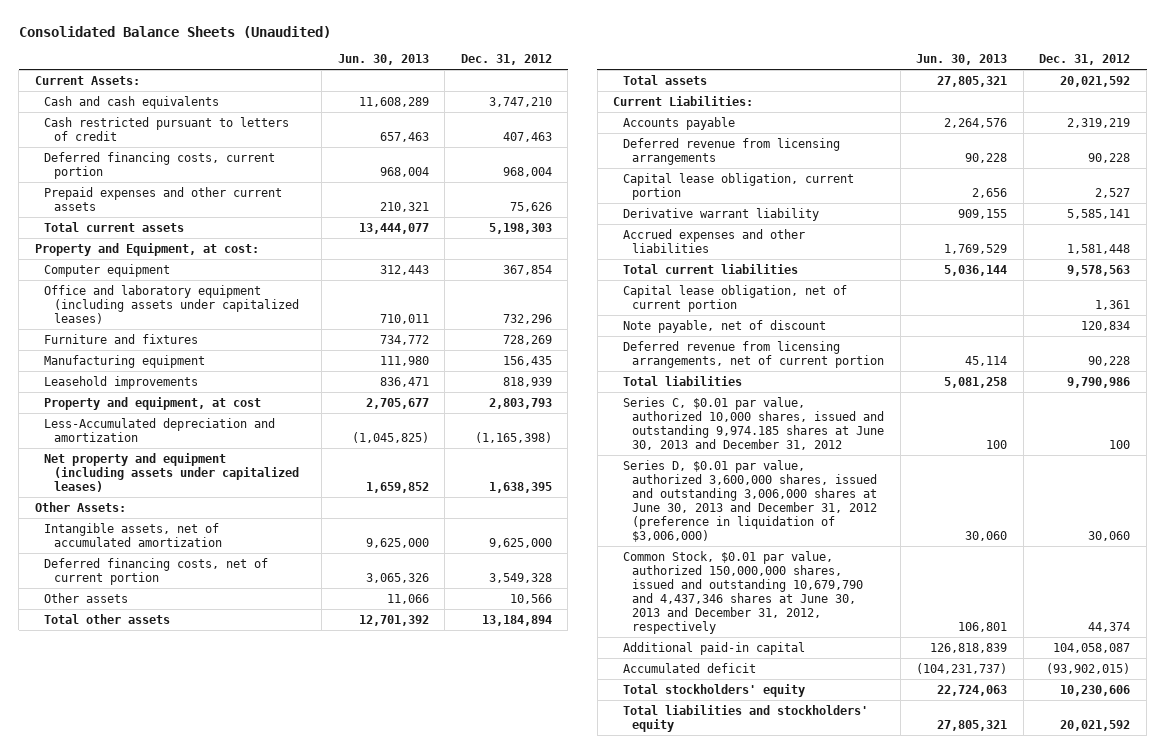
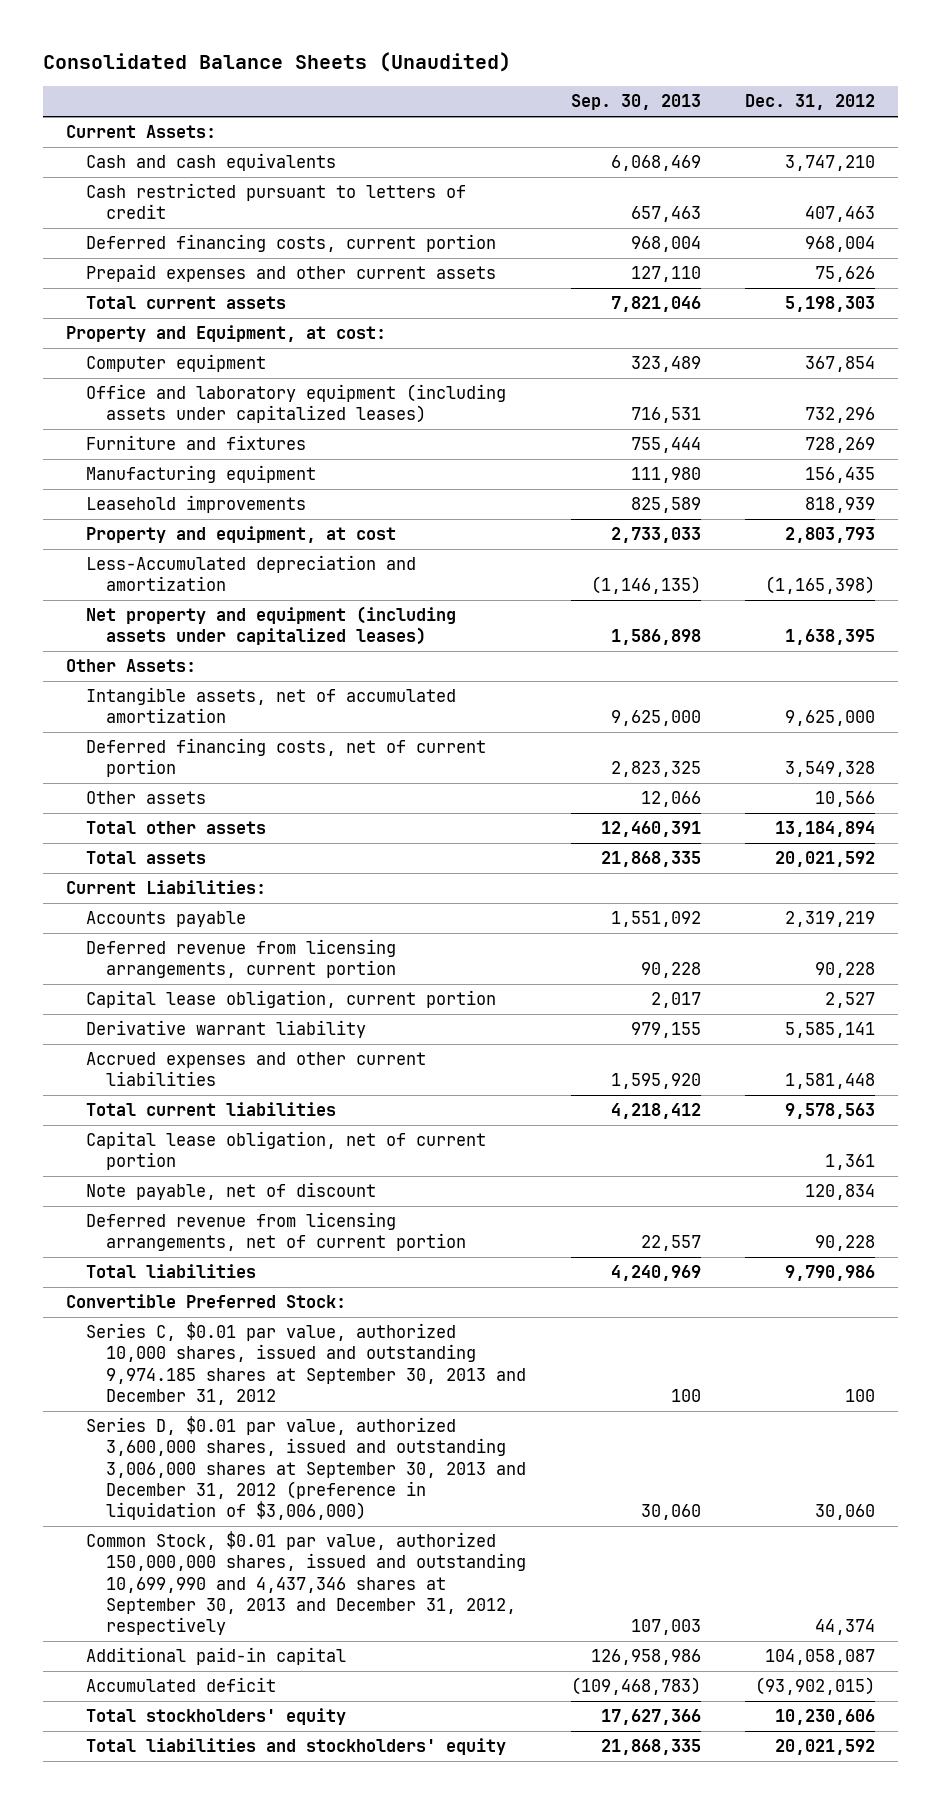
[337,53,429,65] Jun. 30, 2013 -> none
none -> [570,94,701,111] Sep. 30, 2013
[622,137,840,165] Deferred revenue from licensing arrangements -> [85,939,397,979] Deferred revenue from licensing arrangements, current portion
[622,228,805,253] Accrued expenses and other liabilities -> [85,1052,426,1087] Accrued expenses and other current liabilities
none -> [65,1294,346,1309] Convertible Preferred Stock:
[622,396,885,450] Series C, $0.01 par value, authorized 10,000 shares, issued and outstanding 9,974.185 shares at June 30, 2013 and December 31, 2012 -> [85,1322,527,1405] Series C, $0.01 par value, authorized 10,000 shares, issued and outstanding 9,974.185 shares at September 30, 2013 and December 31, 2012
[622,459,878,542] Series D, $0.01 par value, authorized 3,600,000 shares, issued and outstanding 3,006,000 shares at June 30, 2013 and December 31, 2012 (preference in liquidation of $3,006,000) -> [85,1416,527,1520] Series D, $0.01 par value, authorized 3,600,000 shares, issued and outstanding 3,006,000 shares at September 30, 2013 and December 31, 2012 (preference in liquidation of $3,006,000)
[622,550,864,634] Common Stock, $0.01 par value, authorized 150,000,000 shares, issued and outstanding 10,679,790 and 4,437,346 shares at June 30, 2013 and December 31, 2012, respectively -> [85,1531,527,1635] Common Stock, $0.01 par value, authorized 150,000,000 shares, issued and outstanding 10,699,990 and 4,437,346 shares at September 30, 2013 and December 31, 2012, respectively

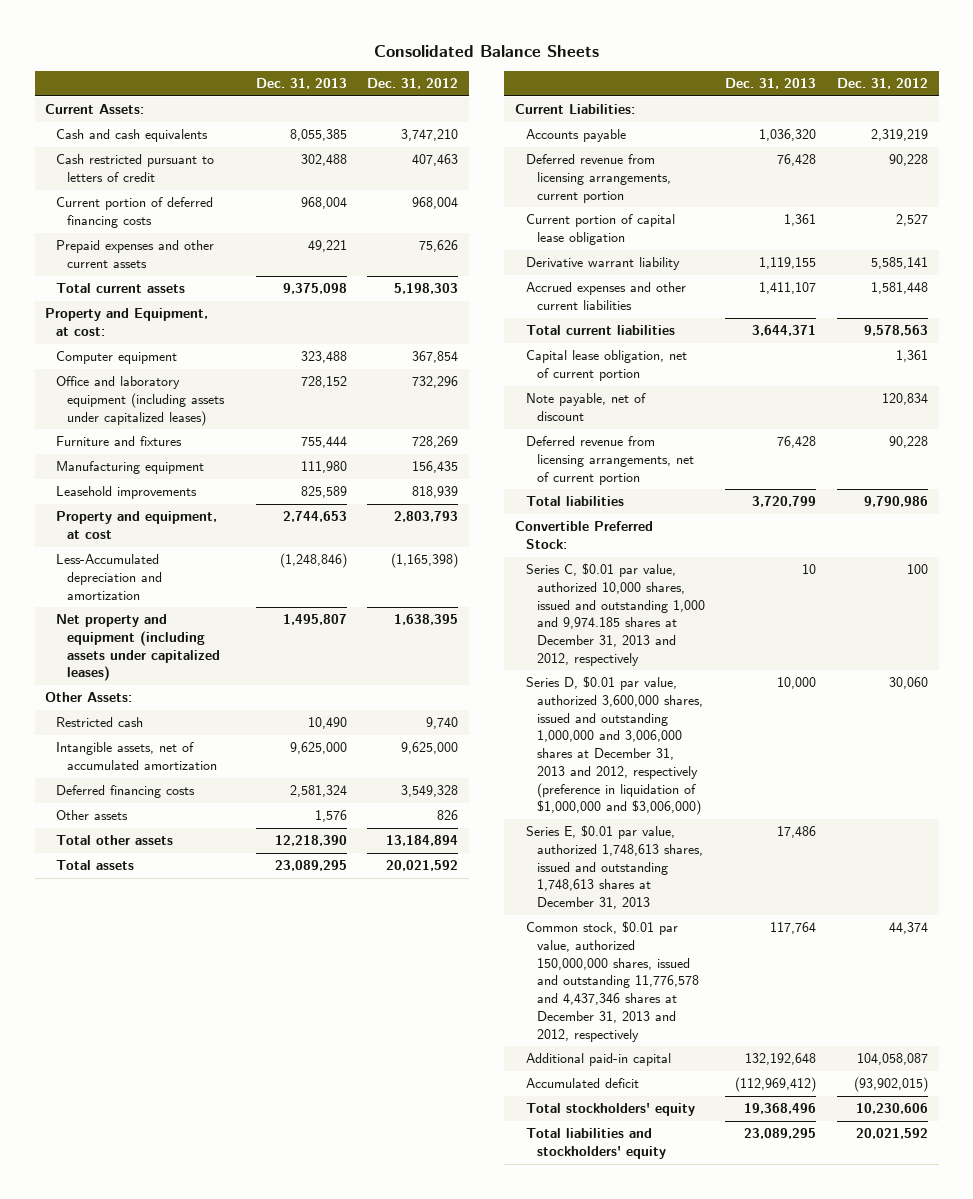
[43,52,512,73] Consolidated Balance Sheets (Unaudited) -> [373,44,599,57] Consolidated Balance Sheets
[570,94,701,111] Sep. 30, 2013 -> none
none -> [255,78,347,90] Dec. 31, 2013
[85,234,496,253] Deferred financing costs, current portion -> [55,197,213,229] Current portion of deferred financing costs
none -> [55,717,143,728] Restricted cash
[85,738,486,778] Deferred financing costs, net of current portion -> [55,785,195,799] Deferred financing costs
[815,791,876,808] 10,566 -> [437,810,459,821] 826
[85,990,496,1009] Capital lease obligation, current portion -> [525,214,675,246] Current portion of capital lease obligation
[85,1322,527,1405] Series C, $0.01 par value, authorized 10,000 shares, issued and outstanding 9,974.185 shares at September 30, 2013 and December 31, 2012 -> [525,563,705,666] Series C, $0.01 par value, authorized 10,000 shares, issued and outstanding 1,000 and 9,974.185 shares at December 31, 2013 and 2012, respectively
[85,1416,527,1520] Series D, $0.01 par value, authorized 3,600,000 shares, issued and outstanding 3,006,000 shares at September 30, 2013 and December 31, 2012 (preference in liquidation of $3,006,000) -> [525,676,703,816] Series D, $0.01 par value, authorized 3,600,000 shares, issued and outstanding 1,000,000 and 3,006,000 shares at December 31, 2013 and 2012, respectively (preference in liquidation of $1,000,000 and $3,006,000)
none -> [525,825,703,910] Series E, $0.01 par value, authorized 1,748,613 shares, issued and outstanding 1,748,613 shares at December 31, 2013
[85,1531,527,1635] Common Stock, $0.01 par value, authorized 150,000,000 shares, issued and outstanding 10,699,990 and 4,437,346 shares at September 30, 2013 and December 31, 2012, respectively -> [525,921,699,1042] Common stock, $0.01 par value, authorized 150,000,000 shares, issued and outstanding 11,776,578 and 4,437,346 shares at December 31, 2013 and 2012, respectively

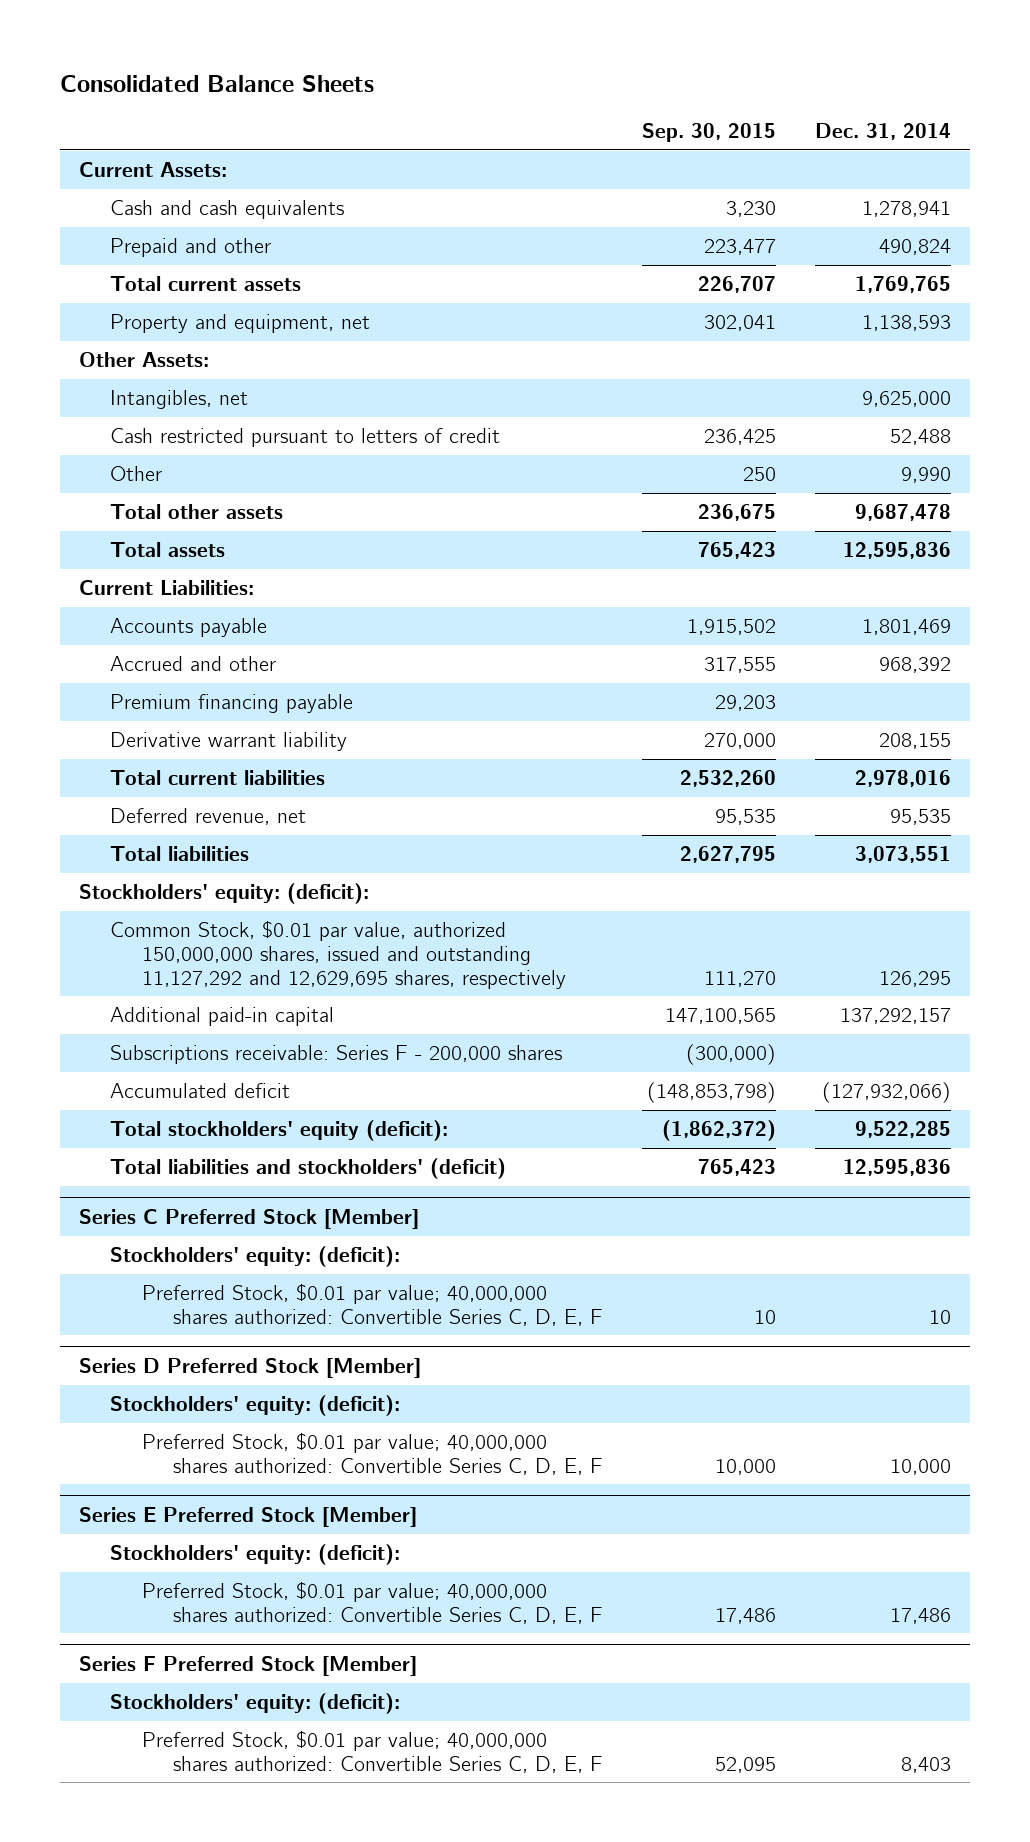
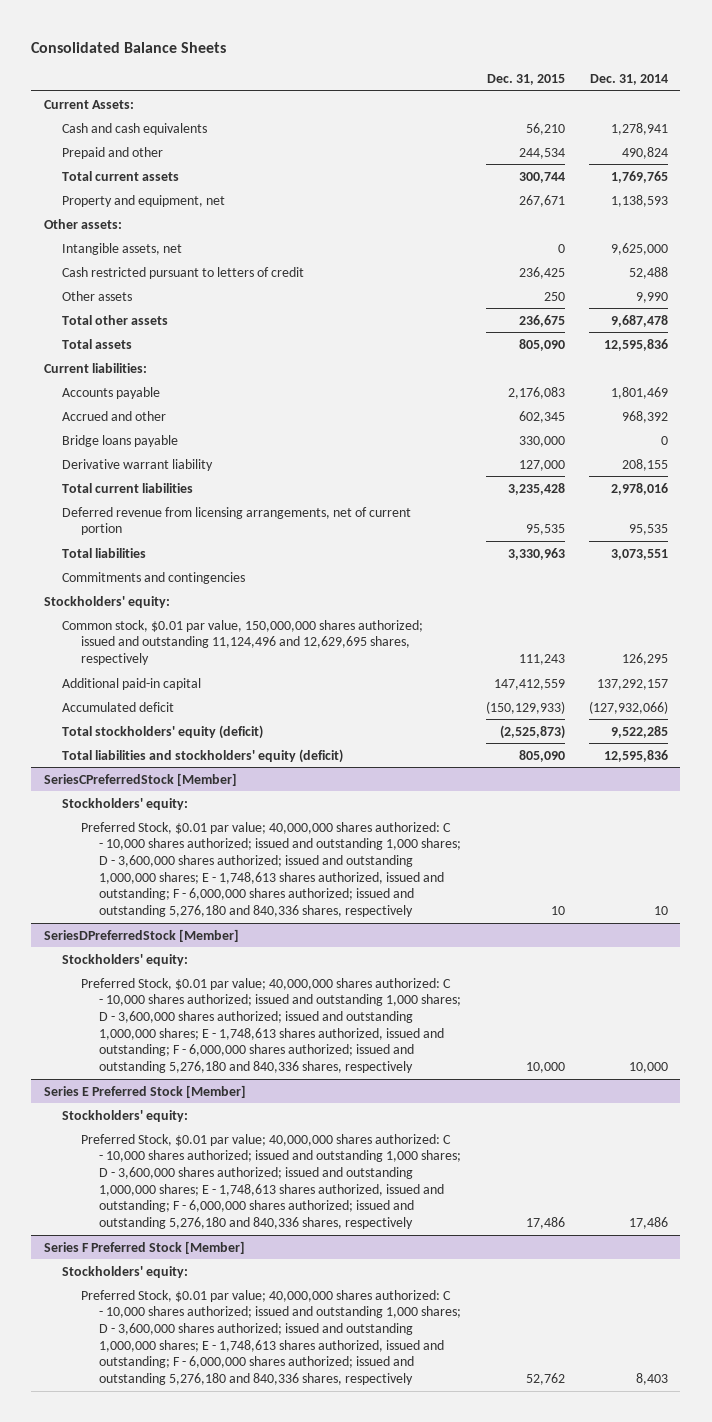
[642,123,777,143] Sep. 30, 2015 -> none
none -> [486,74,565,86] Dec. 31, 2015
[78,351,209,367] Other Assets: -> [43,218,122,229] Other assets:
[110,389,249,409] Intangibles, net -> [62,242,183,255] Intangible assets, net
[110,465,163,481] Other -> [62,290,133,301] Other assets
[78,579,254,595] Current Liabilities: -> [43,362,147,373] Current liabilities:
[110,693,354,713] Premium financing payable -> none
none -> [62,434,179,447] Bridge loans payable
[110,807,307,825] Deferred revenue, net -> [62,506,412,536] Deferred revenue from licensing arrangements, net of current portion
none -> [62,571,246,584] Commitments and contingencies
[78,882,369,904] Stockholders' equity: (deficit): -> [43,595,170,608] Stockholders' equity:
[110,919,566,989] Common Stock, $0.01 par value, authorized 150,000,000 shares, issued and outstanding 11,127,292 and 12,629,695 shares, respectively -> [62,619,424,665] Common stock, $0.01 par value, 150,000,000 shares authorized; issued and outstanding 11,124,496 and 12,629,695 shares, respectively
[110,1044,563,1064] Subscriptions receivable: Series F - 200,000 shares -> none
[78,1208,419,1229] Series C Preferred Stock [Member] -> none
[78,1357,421,1378] Series D Preferred Stock [Member] -> none
[110,1119,449,1141] Total stockholders' equity (deficit): -> [62,724,264,739] Total stockholders' equity (deficit)
[110,1157,507,1179] Total liabilities and stockholders' (deficit) -> [62,748,344,763] Total liabilities and stockholders' equity (deficit)
none -> [43,772,237,786] SeriesCPreferredStock [Member]
[110,1245,401,1267] Stockholders' equity: (deficit): -> [62,797,189,810] Stockholders' equity:
[141,1282,604,1326] Preferred Stock, $0.01 par value; 40,000,000 shares authorized: Convertible Series C, D, E, F -> [80,821,462,918] Preferred Stock, $0.01 par value; 40,000,000 shares authorized: C - 10,000 shares authorized; issued and outstanding 1,000 shares; D - 3,600,000 shares authorized; issued and outstanding 1,000,000 shares; E - 1,748,613 shares authorized, issued and outstanding; F - 6,000,000 shares authorized; issued and outstanding 5,276,180 and 840,336 shares, respectively
none -> [43,928,239,942] SeriesDPreferredStock [Member]
[110,1394,401,1416] Stockholders' equity: (deficit): -> [62,953,189,966] Stockholders' equity:
[141,1431,604,1475] Preferred Stock, $0.01 par value; 40,000,000 shares authorized: Convertible Series C, D, E, F -> [80,977,462,1074] Preferred Stock, $0.01 par value; 40,000,000 shares authorized: C - 10,000 shares authorized; issued and outstanding 1,000 shares; D - 3,600,000 shares authorized; issued and outstanding 1,000,000 shares; E - 1,748,613 shares authorized, issued and outstanding; F - 6,000,000 shares authorized; issued and outstanding 5,276,180 and 840,336 shares, respectively
[110,1543,401,1565] Stockholders' equity: (deficit): -> [62,1109,189,1122] Stockholders' equity:
[141,1580,604,1624] Preferred Stock, $0.01 par value; 40,000,000 shares authorized: Convertible Series C, D, E, F -> [80,1133,462,1230] Preferred Stock, $0.01 par value; 40,000,000 shares authorized: C - 10,000 shares authorized; issued and outstanding 1,000 shares; D - 3,600,000 shares authorized; issued and outstanding 1,000,000 shares; E - 1,748,613 shares authorized, issued and outstanding; F - 6,000,000 shares authorized; issued and outstanding 5,276,180 and 840,336 shares, respectively
[110,1692,401,1714] Stockholders' equity: (deficit): -> [62,1265,189,1278] Stockholders' equity:
[141,1729,604,1773] Preferred Stock, $0.01 par value; 40,000,000 shares authorized: Convertible Series C, D, E, F -> [80,1289,462,1386] Preferred Stock, $0.01 par value; 40,000,000 shares authorized: C - 10,000 shares authorized; issued and outstanding 1,000 shares; D - 3,600,000 shares authorized; issued and outstanding 1,000,000 shares; E - 1,748,613 shares authorized, issued and outstanding; F - 6,000,000 shares authorized; issued and outstanding 5,276,180 and 840,336 shares, respectively

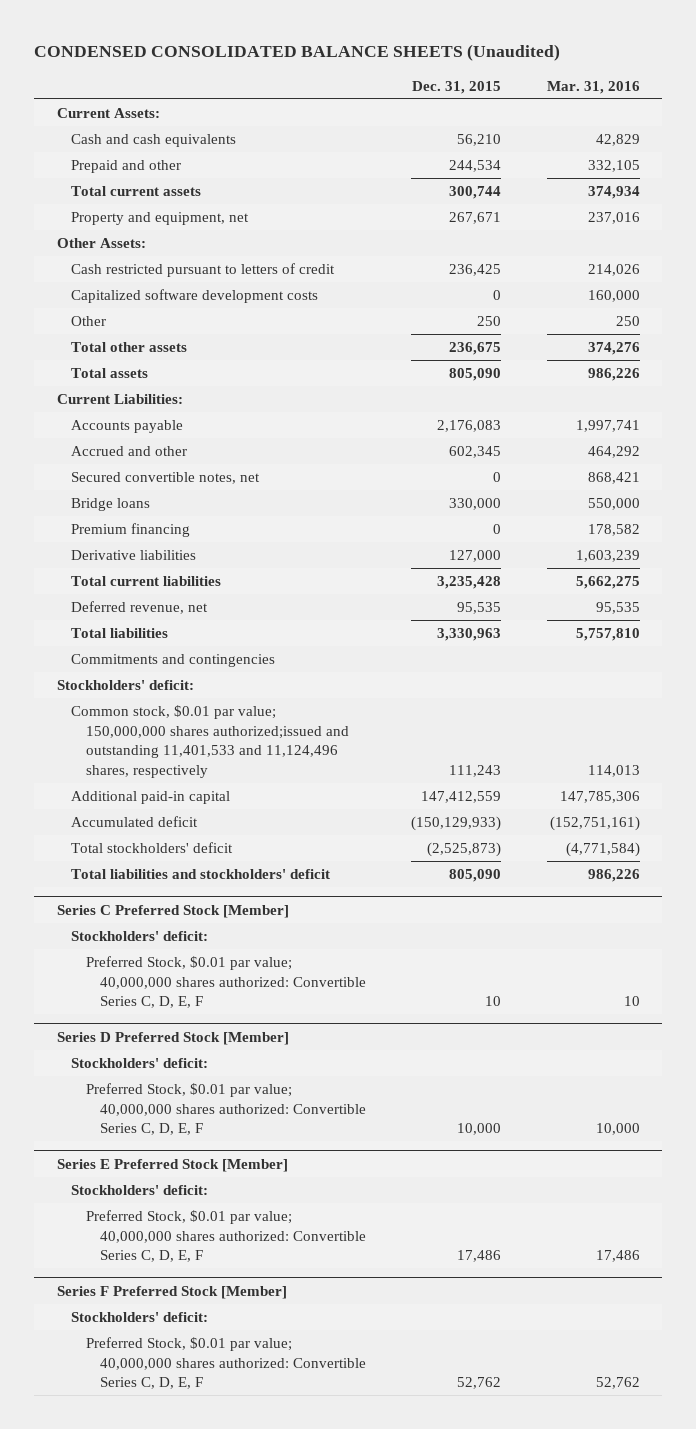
[31,41,227,53] Consolidated Balance Sheets -> [33,44,560,62] CONDENSED CONSOLIDATED BALANCE SHEETS (Unaudited)
[590,74,669,86] Dec. 31, 2014 -> none
none -> [546,80,640,94] Mar. 31, 2016
[62,242,183,255] Intangible assets, net -> none
[43,218,122,229] Other assets: -> [56,238,146,249] Other Assets:
none -> [71,289,319,304] Capitalized software development costs
[62,290,133,301] Other assets -> [71,316,107,327] Other
[43,362,147,373] Current liabilities: -> [56,394,183,405] Current Liabilities:
none -> [71,472,261,485] Secured convertible notes, net
[62,434,179,447] Bridge loans payable -> [71,498,151,512] Bridge loans
none -> [71,523,191,538] Premium financing
[62,458,214,471] Derivative warrant liability -> [71,550,197,561] Derivative liabilities
[62,506,412,536] Deferred revenue from licensing arrangements, net of current portion -> [71,601,209,615] Deferred revenue, net
[43,595,170,608] Stockholders' equity: -> [56,680,194,691] Stockholders' deficit:
[62,619,424,665] Common stock, $0.01 par value, 150,000,000 shares authorized; issued and outstanding 11,124,496 and 12,629,695 shares, respectively -> [71,705,349,778] Common stock, $0.01 par value; 150,000,000 shares authorized;issued and outstanding 11,401,533 and 11,124,496 shares, respectively
[43,772,237,786] SeriesCPreferredStock [Member] -> none
[43,928,239,942] SeriesDPreferredStock [Member] -> none
[62,724,264,739] Total stockholders' equity (deficit) -> [71,842,234,854] Total stockholders' deficit
[62,748,344,763] Total liabilities and stockholders' equity (deficit) -> [71,869,331,880] Total liabilities and stockholders' deficit
none -> [56,904,289,918] Series C Preferred Stock [Member]
[62,797,189,810] Stockholders' equity: -> [71,931,209,942] Stockholders' deficit:
[80,821,462,918] Preferred Stock, $0.01 par value; 40,000,000 shares authorized: C - 10,000 shares authorized; issued and outstanding 1,000 shares; D - 3,600,000 shares authorized; issued and outstanding 1,000,000 shares; E - 1,748,613 shares authorized, issued and outstanding; F - 6,000,000 shares authorized; issued and outstanding 5,276,180 and 840,336 shares, respectively -> [85,956,367,1009] Preferred Stock, $0.01 par value; 40,000,000 shares authorized: Convertible Series C, D, E, F
none -> [56,1031,289,1045] Series D Preferred Stock [Member]
[62,953,189,966] Stockholders' equity: -> [71,1058,209,1069] Stockholders' deficit:
[80,977,462,1074] Preferred Stock, $0.01 par value; 40,000,000 shares authorized: C - 10,000 shares authorized; issued and outstanding 1,000 shares; D - 3,600,000 shares authorized; issued and outstanding 1,000,000 shares; E - 1,748,613 shares authorized, issued and outstanding; F - 6,000,000 shares authorized; issued and outstanding 5,276,180 and 840,336 shares, respectively -> [85,1083,367,1136] Preferred Stock, $0.01 par value; 40,000,000 shares authorized: Convertible Series C, D, E, F
[62,1109,189,1122] Stockholders' equity: -> [71,1185,209,1196] Stockholders' deficit:
[80,1133,462,1230] Preferred Stock, $0.01 par value; 40,000,000 shares authorized: C - 10,000 shares authorized; issued and outstanding 1,000 shares; D - 3,600,000 shares authorized; issued and outstanding 1,000,000 shares; E - 1,748,613 shares authorized, issued and outstanding; F - 6,000,000 shares authorized; issued and outstanding 5,276,180 and 840,336 shares, respectively -> [85,1210,367,1263] Preferred Stock, $0.01 par value; 40,000,000 shares authorized: Convertible Series C, D, E, F
[62,1265,189,1278] Stockholders' equity: -> [71,1312,209,1323] Stockholders' deficit:
[80,1289,462,1386] Preferred Stock, $0.01 par value; 40,000,000 shares authorized: C - 10,000 shares authorized; issued and outstanding 1,000 shares; D - 3,600,000 shares authorized; issued and outstanding 1,000,000 shares; E - 1,748,613 shares authorized, issued and outstanding; F - 6,000,000 shares authorized; issued and outstanding 5,276,180 and 840,336 shares, respectively -> [85,1337,367,1390] Preferred Stock, $0.01 par value; 40,000,000 shares authorized: Convertible Series C, D, E, F

